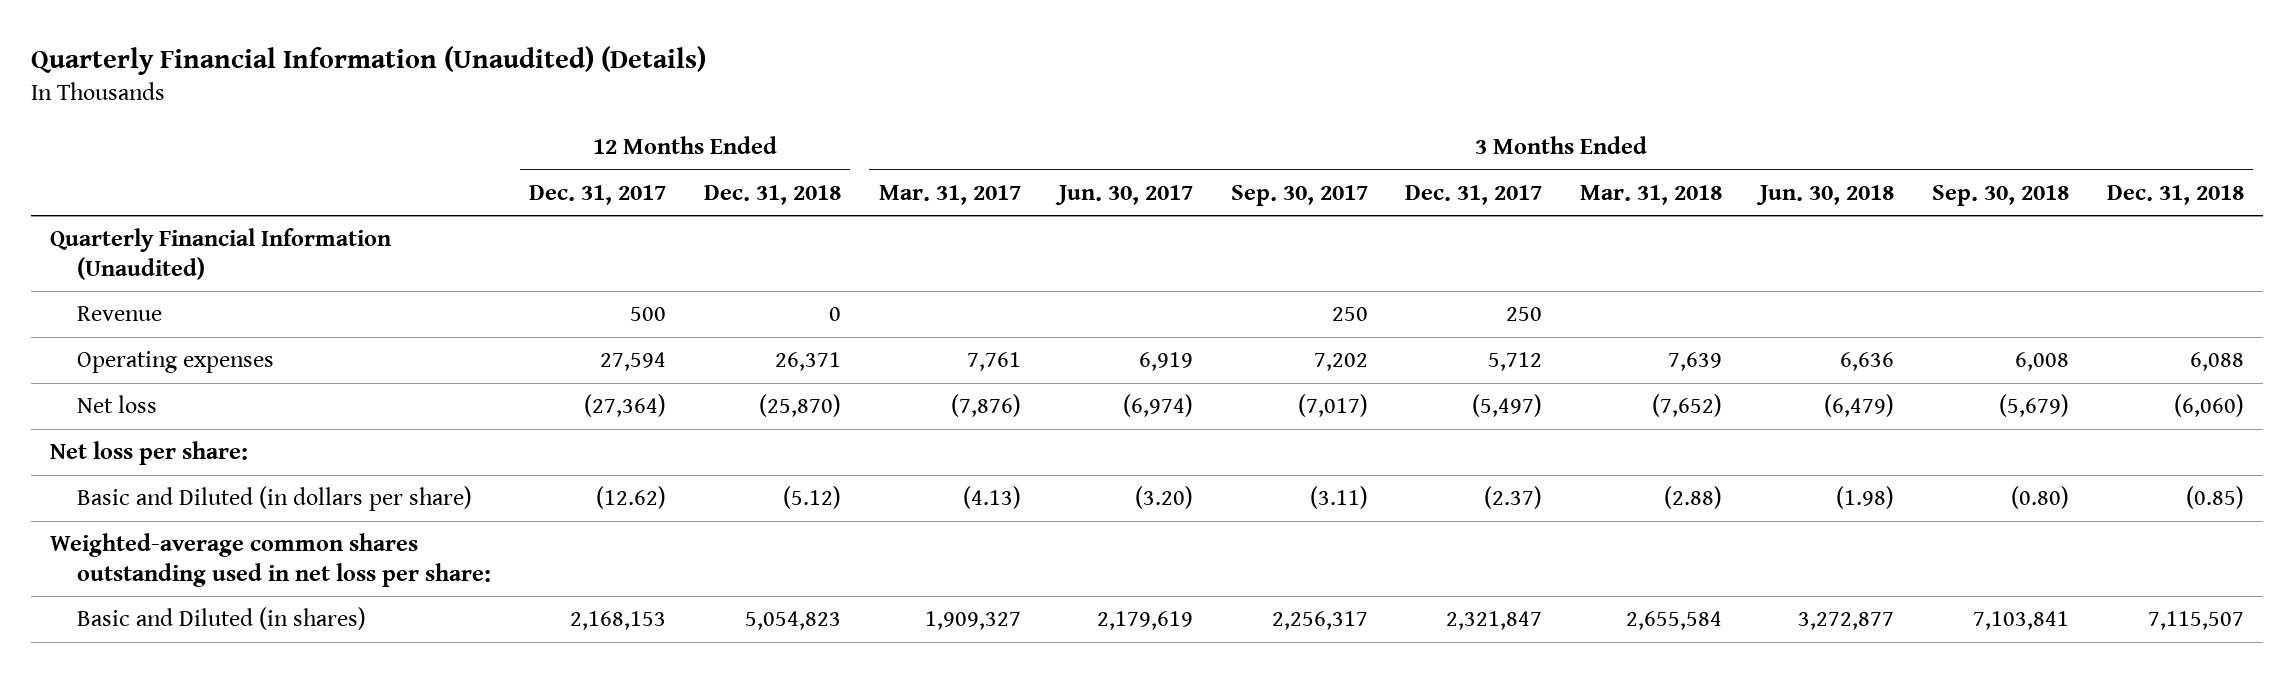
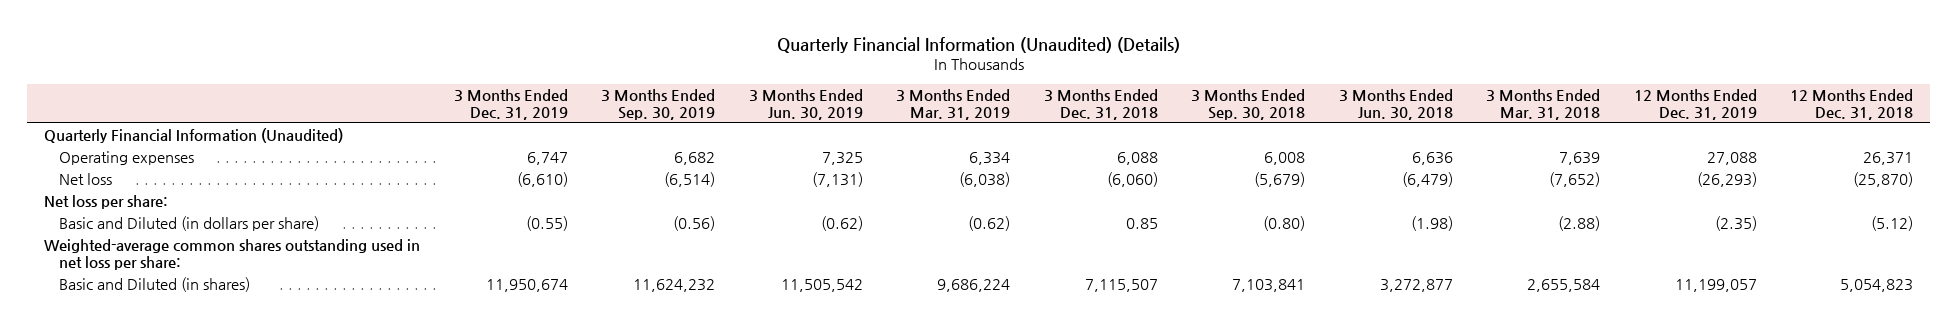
[529,185,667,206] Dec. 31, 2017 -> none
[878,185,1021,206] Mar. 31, 2017 -> none
[1054,185,1193,206] Jun. 30, 2017 -> none
[1230,185,1368,207] Sep. 30, 2017 -> none
[1405,185,1543,206] Dec. 31, 2017 -> none
none -> [453,88,568,120] 3 Months Ended Dec. 31, 2019
none -> [601,88,716,120] 3 Months Ended Sep. 30, 2019
none -> [748,88,863,120] 3 Months Ended Jun. 30, 2019
none -> [896,88,1011,120] 3 Months Ended Mar. 31, 2019
none -> [1633,88,1757,120] 12 Months Ended Dec. 31, 2019
[77,306,163,322] Revenue -> none
[2185,486,2244,510] (0.85) -> [1125,218,1158,230] 0.85

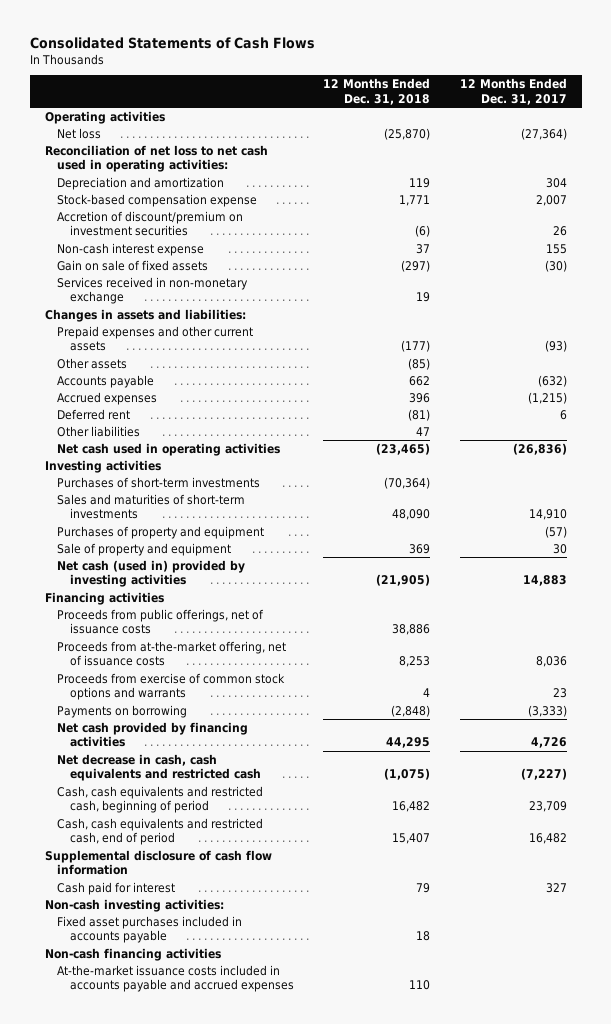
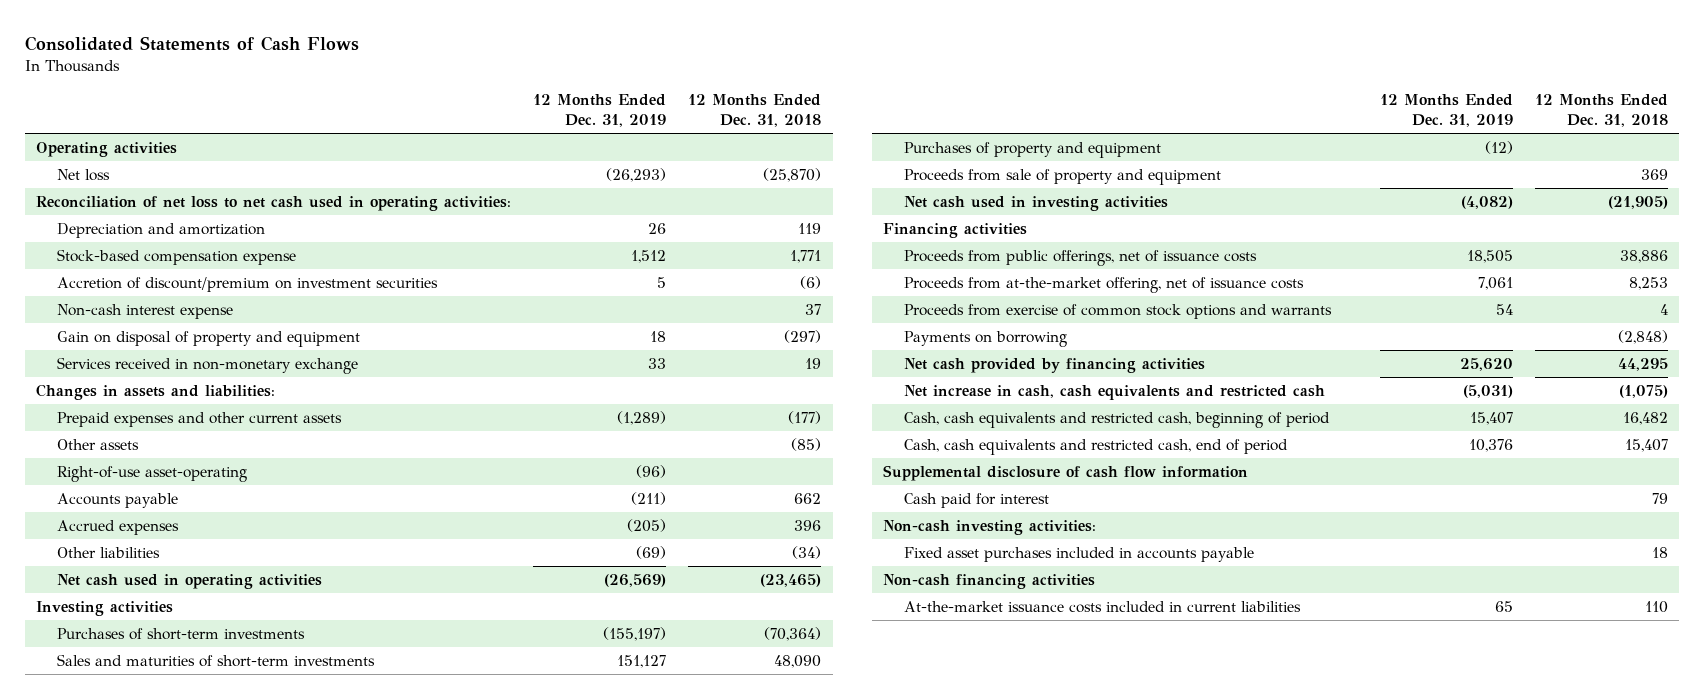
[459,78,567,105] 12 Months Ended Dec. 31, 2017 -> none
none -> [533,94,667,128] 12 Months Ended Dec. 31, 2019
[57,260,209,272] Gain on sale of fixed assets -> [57,330,361,347] Gain on disposal of property and equipment
none -> [57,465,248,482] Right-of-use asset-operating
[57,409,131,421] Deferred rent -> none
[416,427,431,437] 47 -> [792,545,822,559] (34)
[57,543,232,557] Sale of property and equipment -> [903,168,1221,185] Proceeds from sale of property and equipment
[57,560,246,588] Net cash (used in) provided by investing activities -> [903,195,1168,211] Net cash used in investing activities
[57,754,261,782] Net decrease in cash, cash equivalents and restricted cash -> [903,384,1325,400] Net increase in cash, cash equivalents and restricted cash
[57,965,294,993] At-the-market issuance costs included in accounts payable and accrued expenses -> [903,600,1301,613] At-the-market issuance costs included in current liabilities

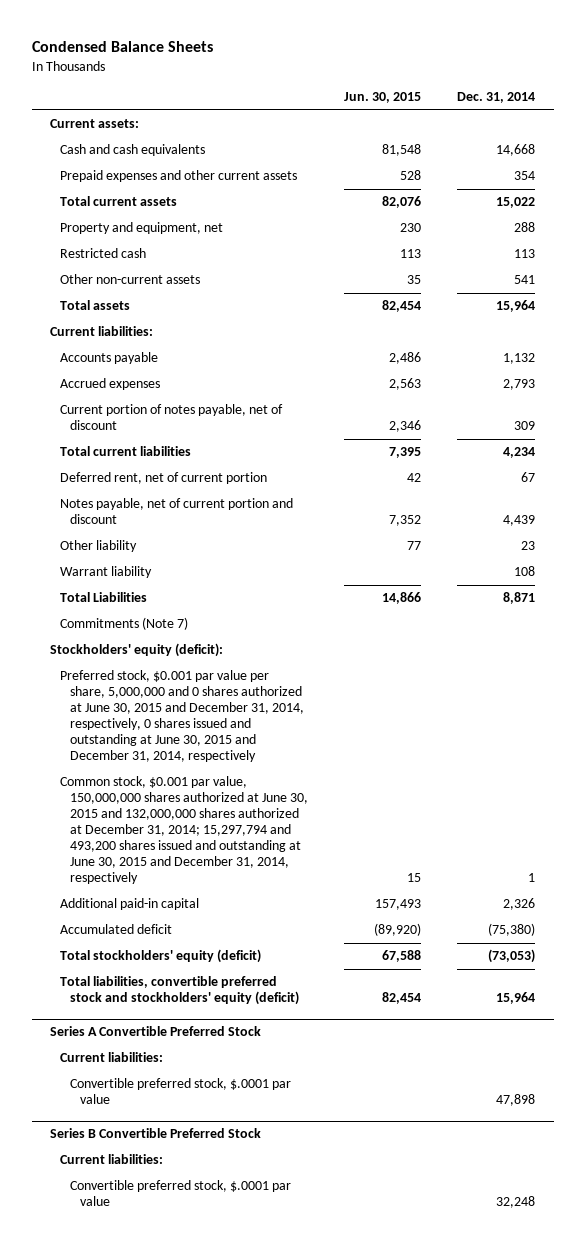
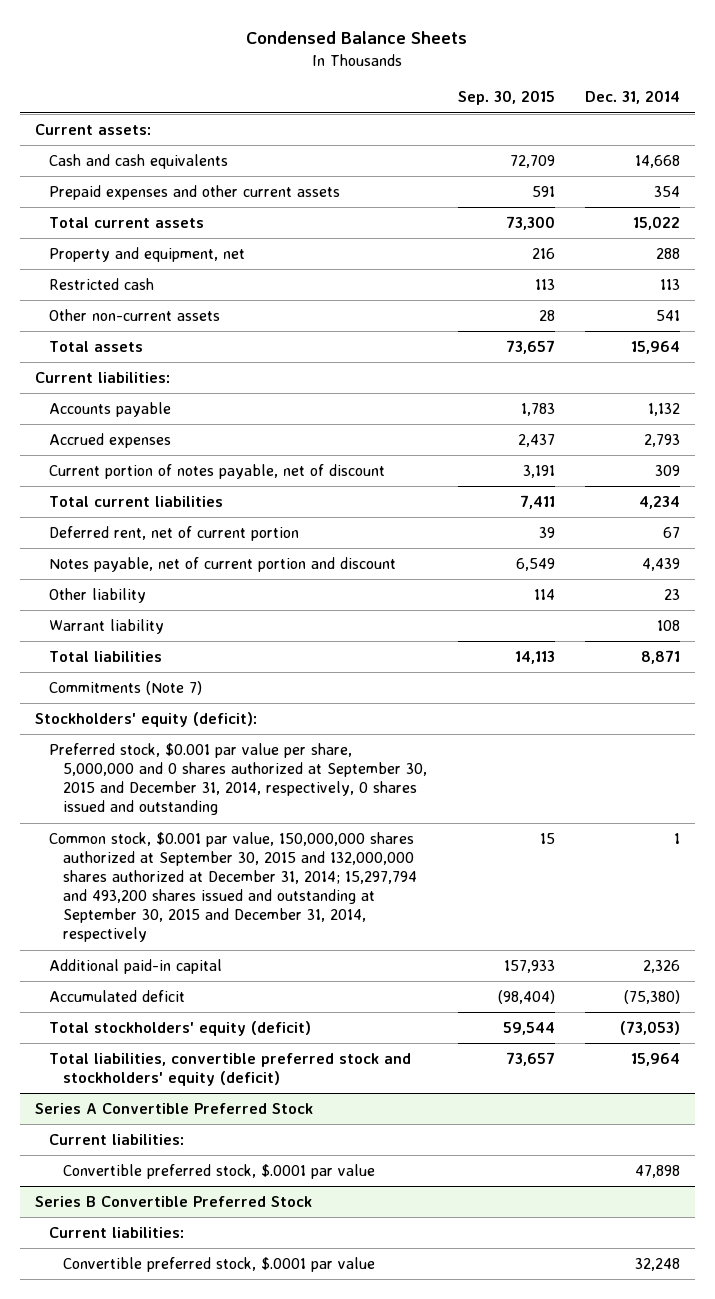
[344,92,422,104] Jun. 30, 2015 -> none
none -> [457,90,555,106] Sep. 30, 2015
[59,592,147,603] Total Liabilities -> [48,651,162,663] Total liabilities
[59,670,305,763] Preferred stock, $0.001 par value per share, 5,000,000 and 0 shares authorized at June 30, 2015 and December 31, 2014, respectively, 0 shares issued and outstanding at June 30, 2015 and December 31, 2014, respectively -> [48,743,428,816] Preferred stock, $0.001 par value per share, 5,000,000 and 0 shares authorized at September 30, 2015 and December 31, 2014, respectively, 0 shares issued and outstanding
[59,776,309,885] Common stock, $0.001 par value, 150,000,000 shares authorized at June 30, 2015 and 132,000,000 shares authorized at December 31, 2014; 15,297,794 and 493,200 shares issued and outstanding at June 30, 2015 and December 31, 2014, respectively -> [48,832,418,943] Common stock, $0.001 par value, 150,000,000 shares authorized at September 30, 2015 and 132,000,000 shares authorized at December 31, 2014; 15,297,794 and 493,200 shares issued and outstanding at September 30, 2015 and December 31, 2014, respectively

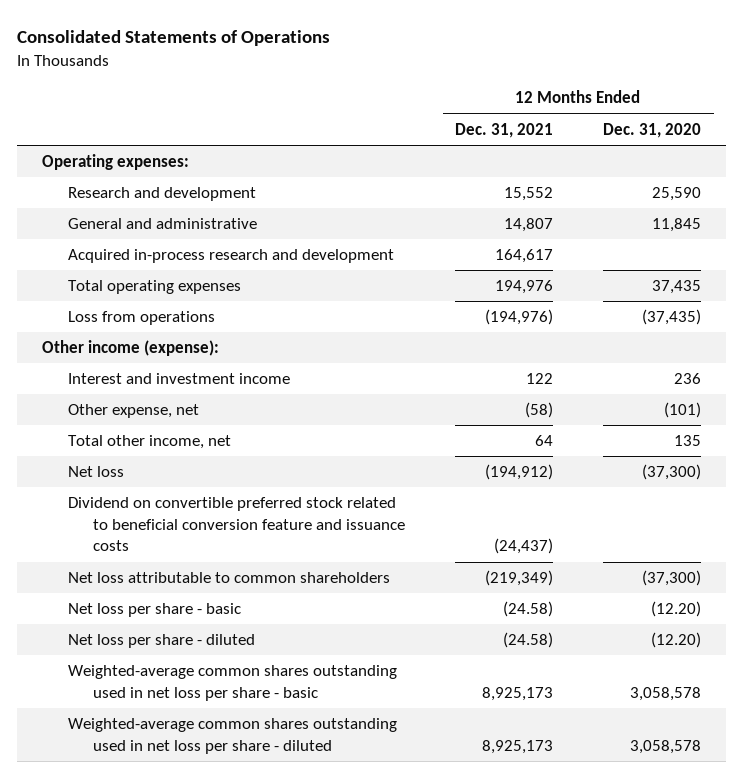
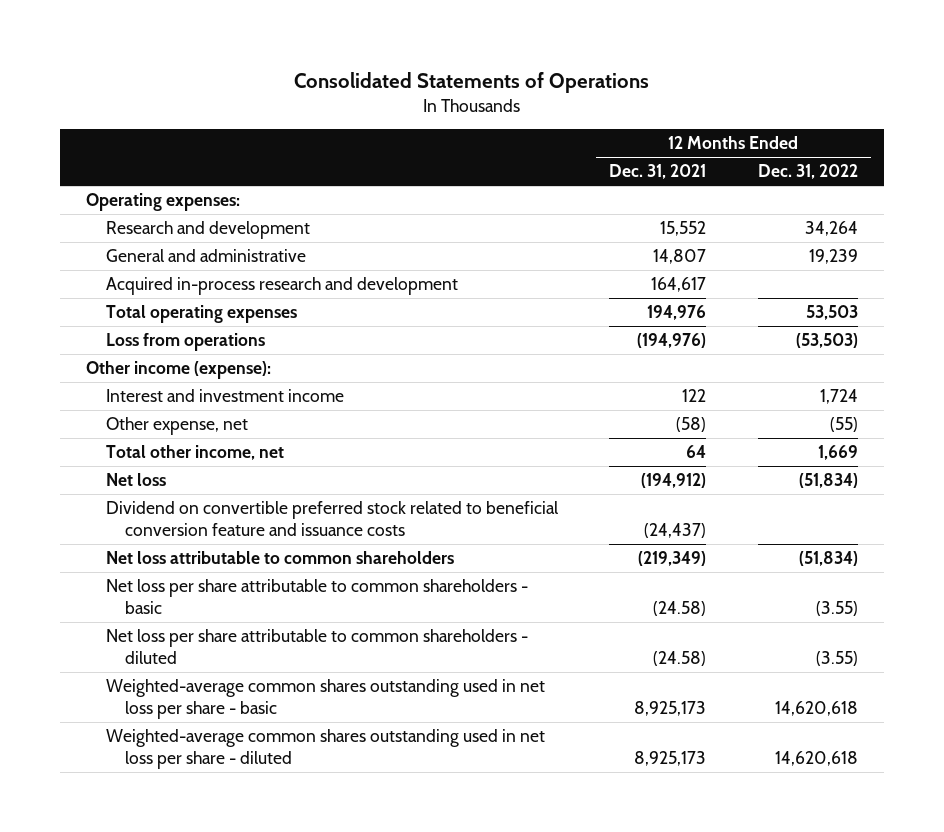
[603,122,702,138] Dec. 31, 2020 -> none
none -> [757,164,858,180] Dec. 31, 2022
[67,603,241,618] Net loss per share - basic -> [105,579,528,614] Net loss per share attributable to common shareholders - basic
[67,634,255,649] Net loss per share - diluted -> [105,629,528,664] Net loss per share attributable to common shareholders - diluted

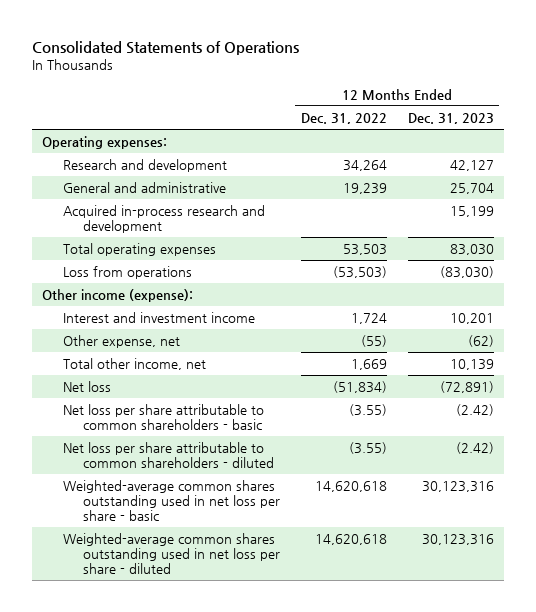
[609,164,707,180] Dec. 31, 2021 -> none
none -> [407,113,494,125] Dec. 31, 2023
[105,501,558,536] Dividend on convertible preferred stock related to beneficial conversion feature and issuance costs -> none
[105,551,454,565] Net loss attributable to common shareholders -> none

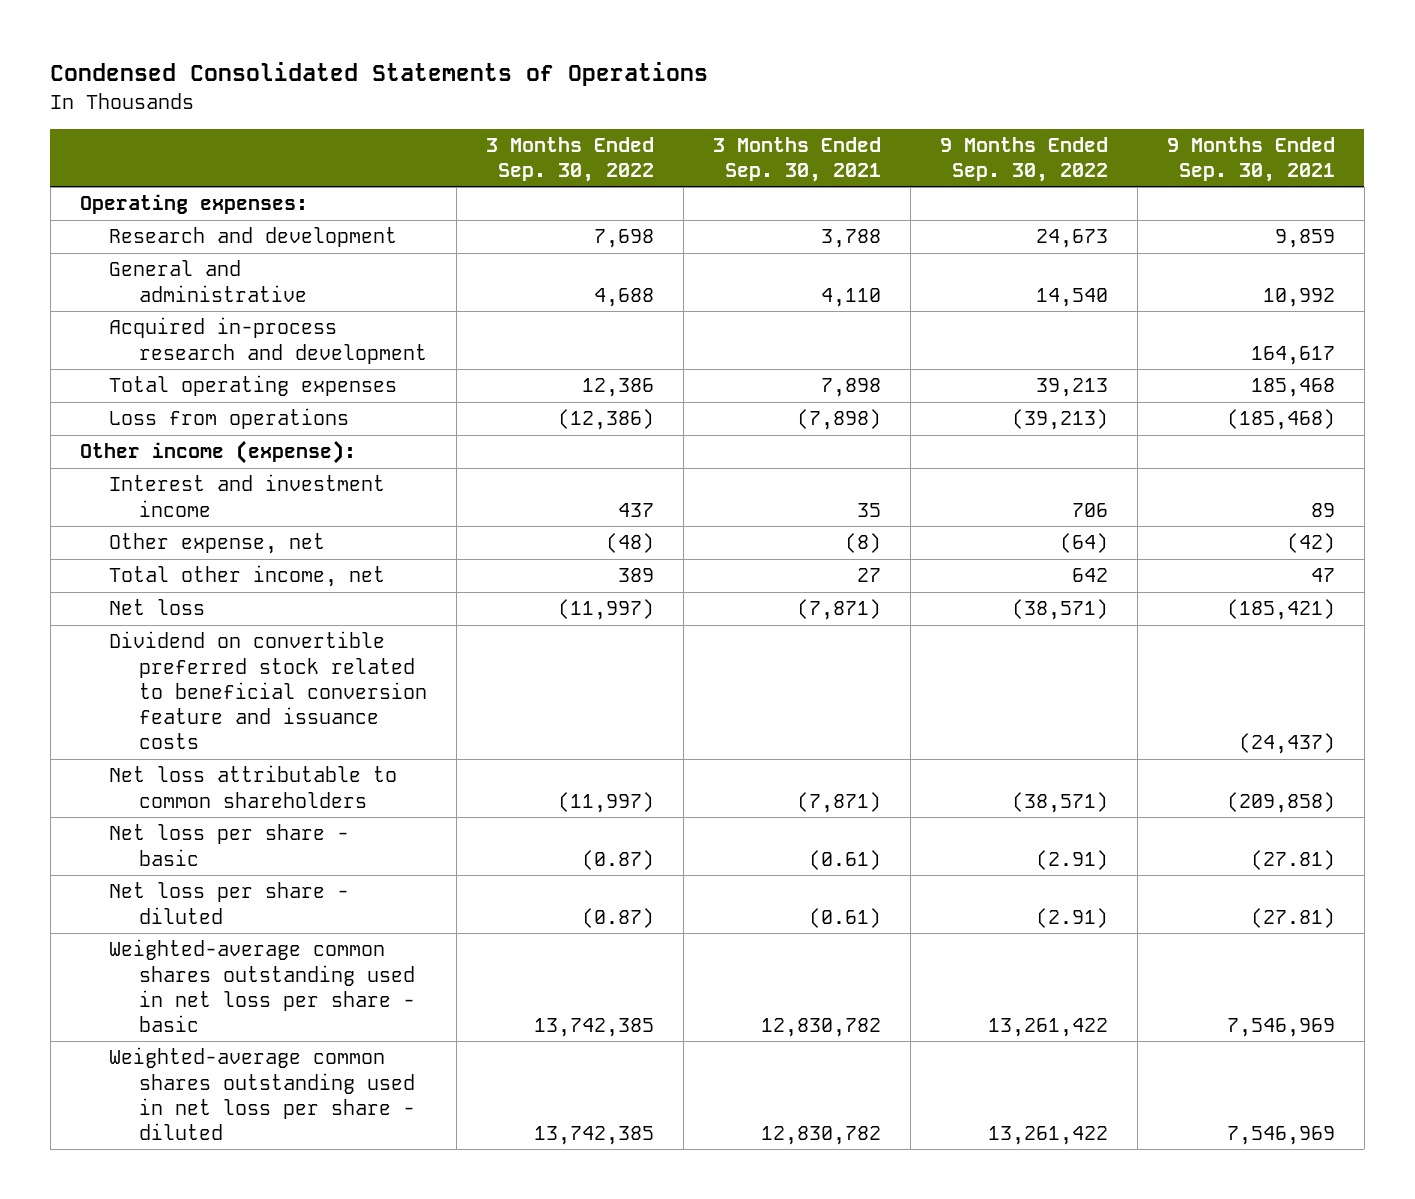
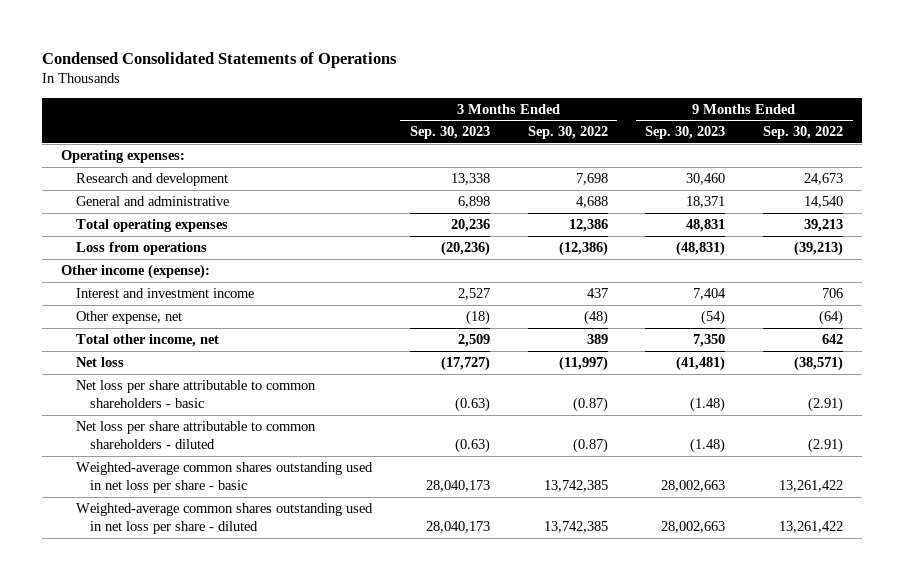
[712,136,881,183] 3 Months Ended Sep. 30, 2021 -> none
[1166,136,1335,183] 9 Months Ended Sep. 30, 2021 -> none
none -> [409,126,490,140] Sep. 30, 2023
none -> [645,126,726,140] Sep. 30, 2023
[109,317,427,364] Acquired in-process research and development -> none
[109,631,427,750] Dividend on convertible preferred stock related to beneficial conversion feature and issuance costs -> none
[109,765,398,808] Net loss attributable to common shareholders -> none
[109,824,350,866] Net loss per share - basic -> [75,379,316,409] Net loss per share attributable to common shareholders - basic
[109,882,350,924] Net loss per share - diluted -> [75,420,316,450] Net loss per share attributable to common shareholders - diluted

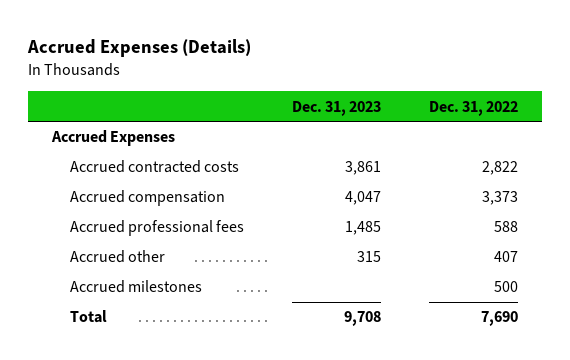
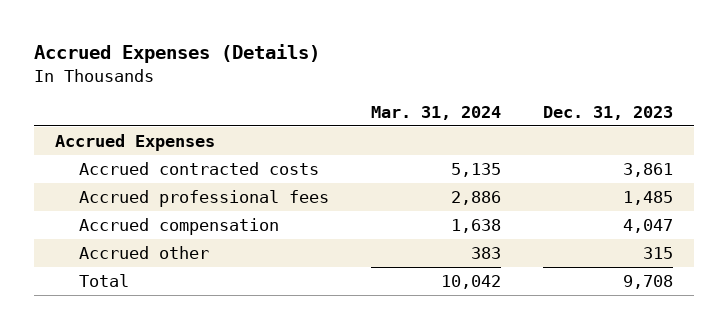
[428,100,518,116] Dec. 31, 2022 -> none
none -> [370,105,501,120] Mar. 31, 2024
[70,190,226,207] Accrued compensation -> [78,217,279,235] Accrued compensation
[70,280,203,294] Accrued milestones -> none

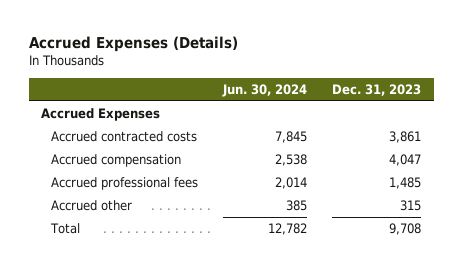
[370,105,501,120] Mar. 31, 2024 -> none
none -> [222,83,308,97] Jun. 30, 2024
[78,189,329,207] Accrued professional fees -> [51,177,199,191] Accrued professional fees

